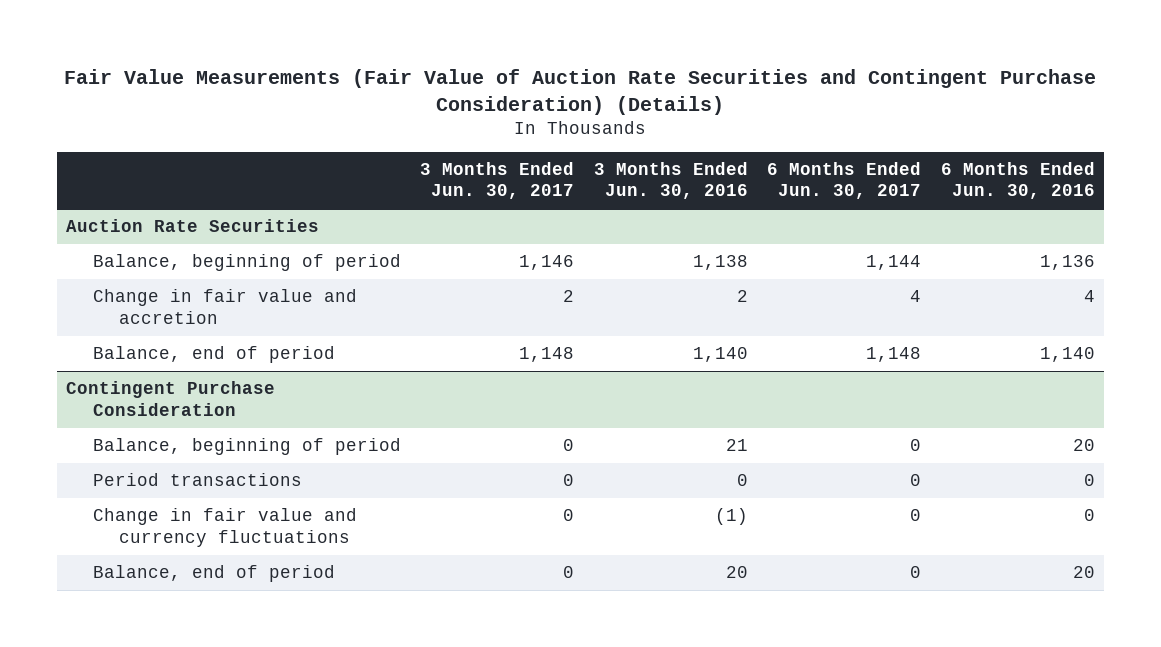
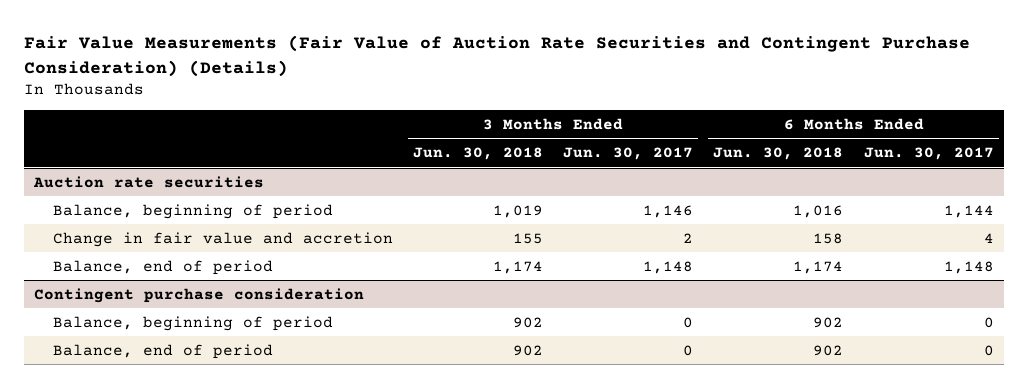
[593,161,748,200] 3 Months Ended Jun. 30, 2016 -> none
[940,161,1095,200] 6 Months Ended Jun. 30, 2016 -> none
none -> [413,147,544,161] Jun. 30, 2018
none -> [713,147,844,161] Jun. 30, 2018
[66,219,320,233] Auction Rate Securities -> [32,175,264,188] Auction rate securities
[66,381,276,416] Contingent Purchase Consideration -> [33,287,364,303] Contingent purchase consideration
[92,473,302,487] Period transactions -> none
[92,508,357,547] Change in fair value and currency fluctuations -> none

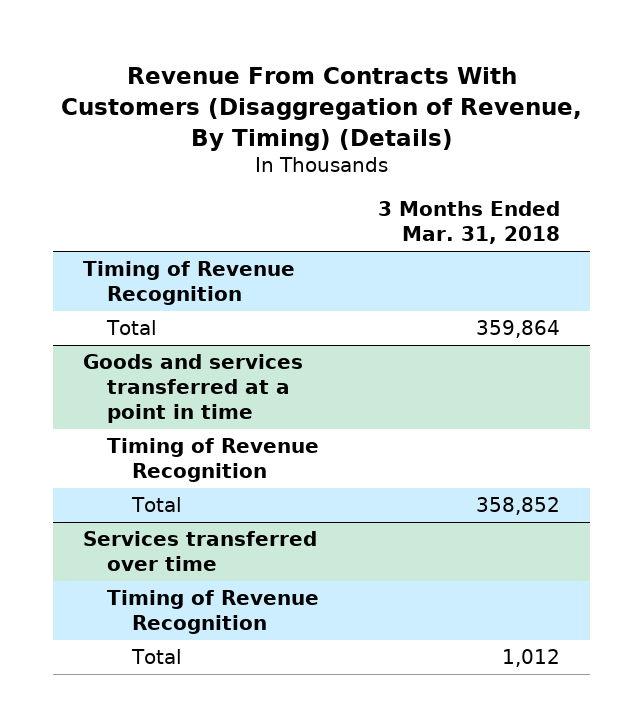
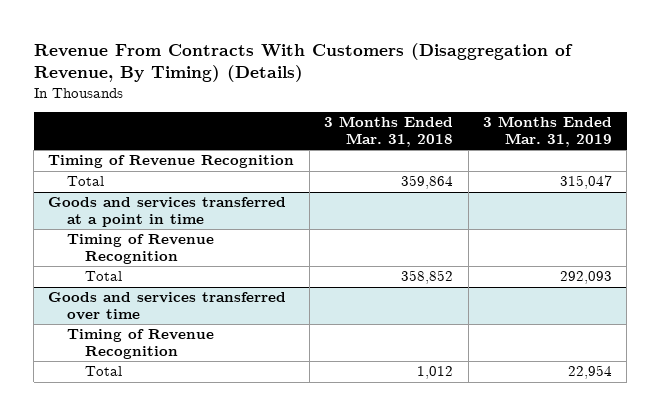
none -> [483,116,613,147] 3 Months Ended Mar. 31, 2019
[82,531,317,572] Services transferred over time -> [48,292,287,320] Goods and services transferred over time

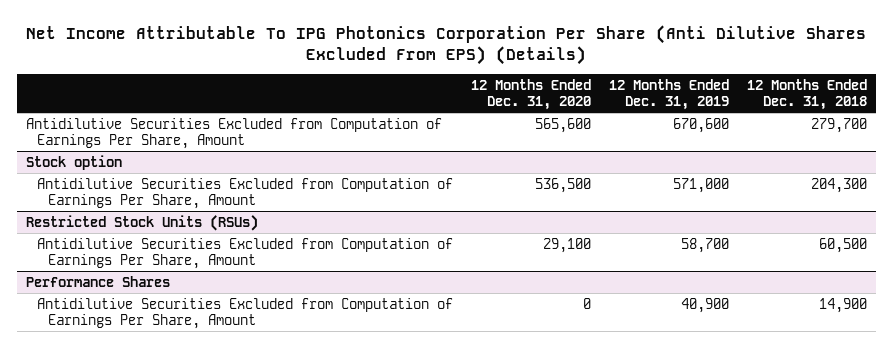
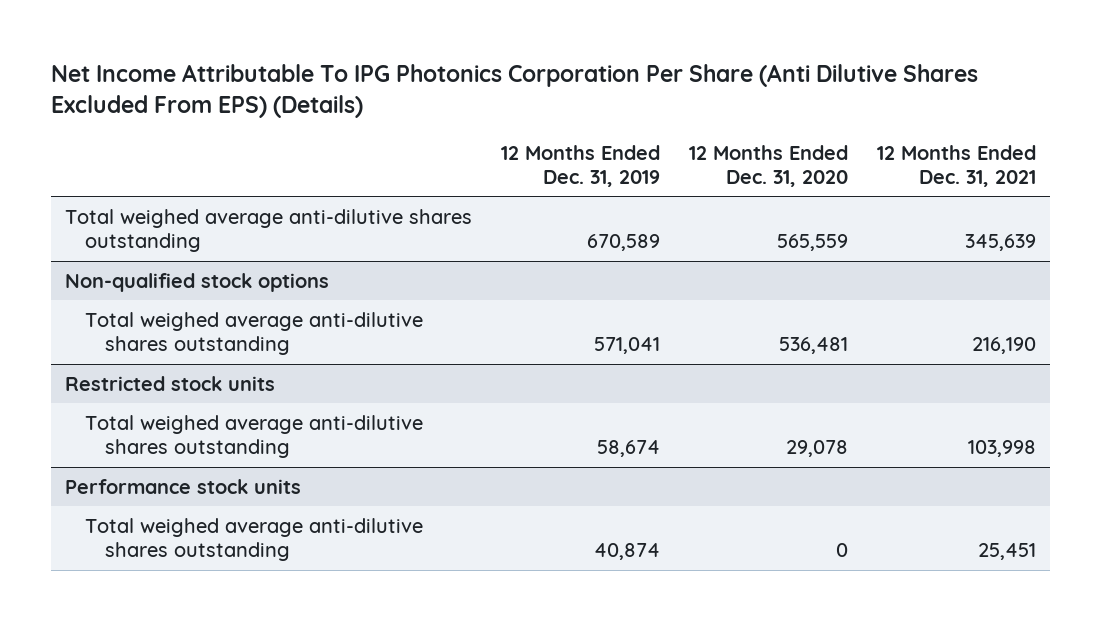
[746,78,867,111] 12 Months Ended Dec. 31, 2018 -> none
none -> [876,144,1036,187] 12 Months Ended Dec. 31, 2021
[26,117,443,150] Antidilutive Securities Excluded from Computation of Earnings Per Share, Amount -> none
[36,177,453,210] Antidilutive Securities Excluded from Computation of Earnings Per Share, Amount -> none
[36,237,453,270] Antidilutive Securities Excluded from Computation of Earnings Per Share, Amount -> none
[36,297,453,330] Antidilutive Securities Excluded from Computation of Earnings Per Share, Amount -> none
none -> [65,208,473,253] Total weighed average anti-dilutive shares outstanding
[26,154,123,170] Stock option -> [65,272,330,292] Non-qualified stock options
none -> [85,311,424,356] Total weighed average anti-dilutive shares outstanding
[26,214,259,231] Restricted Stock Units (RSUs) -> [65,375,276,391] Restricted stock units
none -> [85,414,424,459] Total weighed average anti-dilutive shares outstanding
[26,275,171,287] Performance Shares -> [65,478,302,494] Performance stock units
none -> [85,517,424,562] Total weighed average anti-dilutive shares outstanding

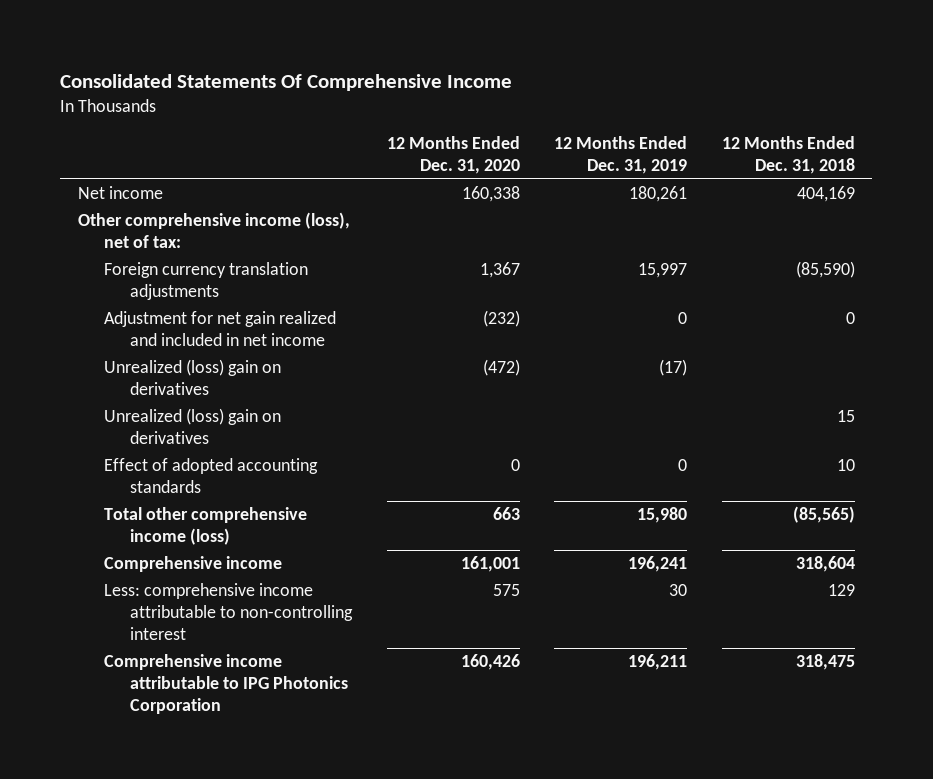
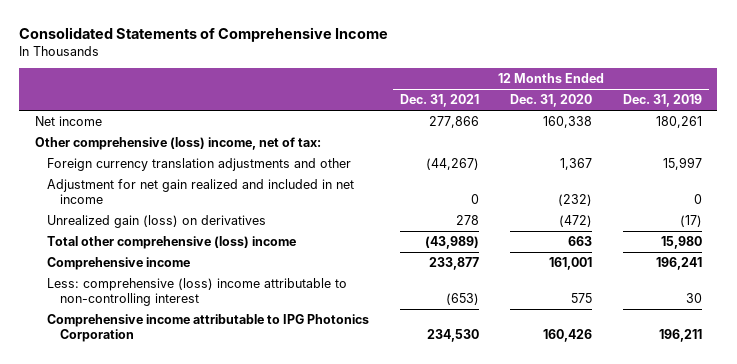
[60,74,513,92] Consolidated Statements Of Comprehensive Income -> [19,26,389,42] Consolidated Statements of Comprehensive Income
[721,135,855,175] 12 Months Ended Dec. 31, 2018 -> none
none -> [400,94,480,108] Dec. 31, 2021
[77,212,350,249] Other comprehensive income (loss), net of tax: -> [34,137,321,151] Other comprehensive (loss) income, net of tax:
[103,262,308,301] Foreign currency translation adjustments -> [47,158,352,172] Foreign currency translation adjustments and other
[103,408,281,445] Unrealized (loss) gain on derivatives -> none
[103,458,318,494] Effect of adopted accounting standards -> none
[103,359,281,396] Unrealized (loss) gain on derivatives -> [47,215,267,229] Unrealized gain (loss) on derivatives
[103,507,307,546] Total other comprehensive income (loss) -> [47,236,297,250] Total other comprehensive (loss) income
[103,583,354,641] Less: comprehensive income attributable to non-controlling interest -> [47,278,348,306] Less: comprehensive (loss) income attributable to non-controlling interest

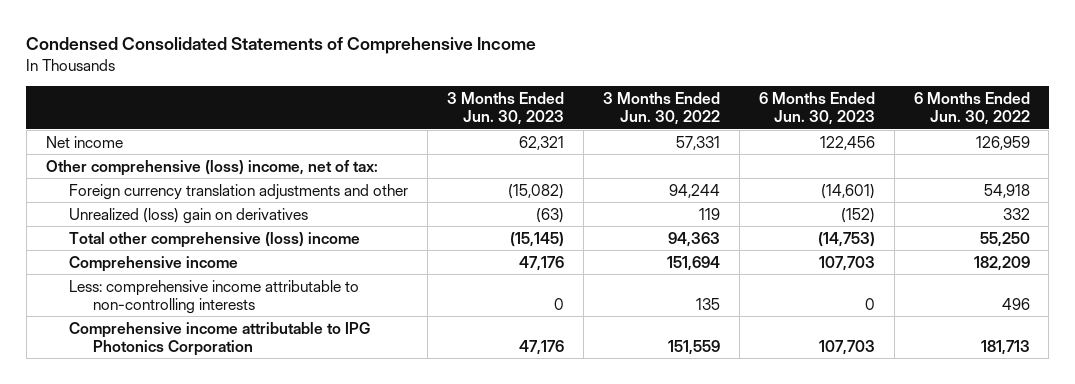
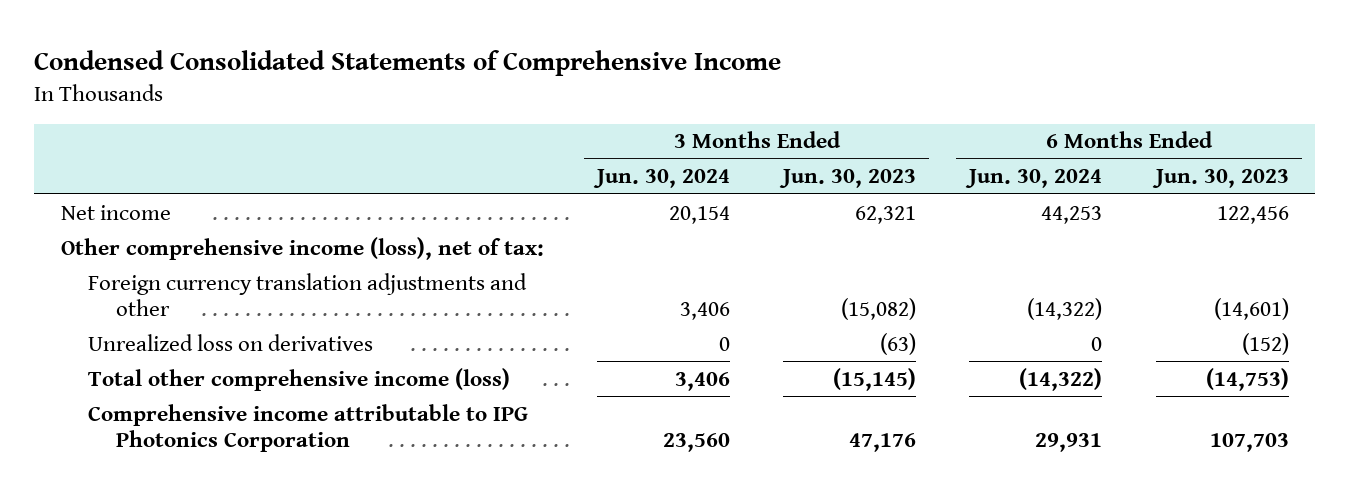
[602,91,720,126] 3 Months Ended Jun. 30, 2022 -> none
[913,91,1030,126] 6 Months Ended Jun. 30, 2022 -> none
none -> [592,169,730,189] Jun. 30, 2024
none -> [965,169,1103,189] Jun. 30, 2024
[45,159,378,176] Other comprehensive (loss) income, net of tax: -> [60,236,544,260] Other comprehensive income (loss), net of tax:
[69,255,239,272] Comprehensive income -> none
[69,279,360,314] Less: comprehensive income attributable to non-controlling interests -> none
[69,207,309,224] Unrealized (loss) gain on derivatives -> [88,333,374,351] Unrealized loss on derivatives
[69,231,361,248] Total other comprehensive (loss) income -> [88,367,511,391] Total other comprehensive income (loss)

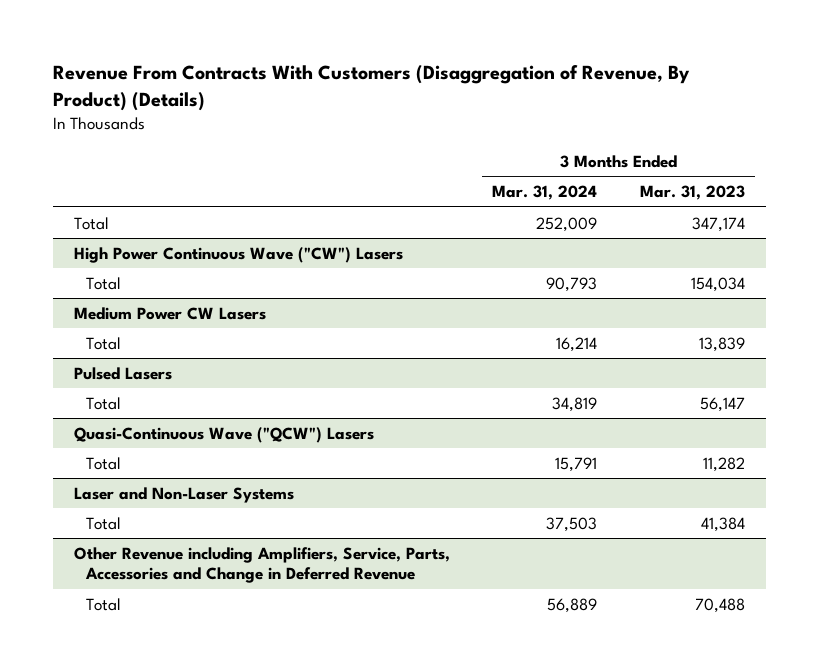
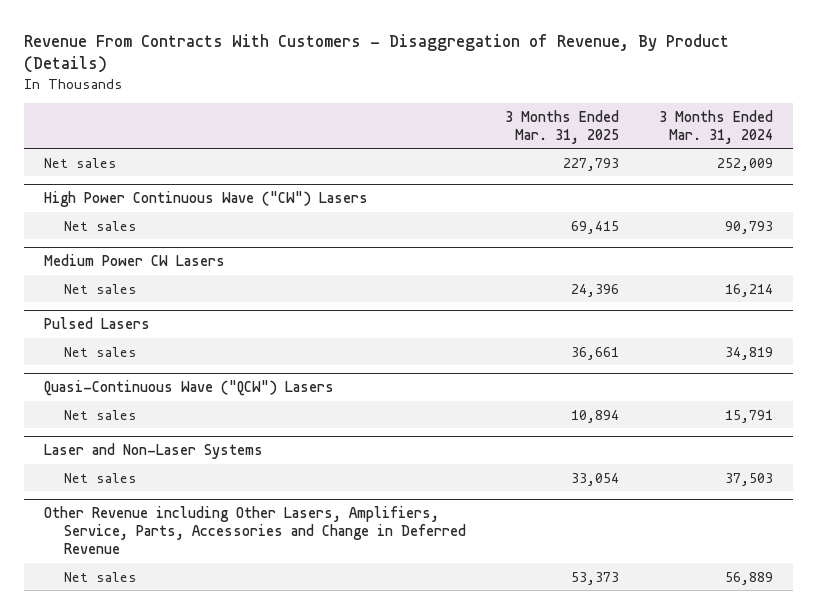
[52,65,690,112] Revenue From Contracts With Customers (Disaggregation of Revenue, By Product) (Details) -> [24,33,730,74] Revenue From Contracts With Customers - Disaggregation of Revenue, By Product (Details)
[639,185,745,201] Mar. 31, 2023 -> none
none -> [505,109,620,144] 3 Months Ended Mar. 31, 2025
[73,216,109,230] Total -> [44,157,118,168] Net sales
[86,276,122,290] Total -> [63,220,137,231] Net sales
[86,336,122,350] Total -> [63,283,137,294] Net sales
[86,396,122,410] Total -> [63,346,137,357] Net sales
[86,456,122,470] Total -> [63,409,137,420] Net sales
[86,516,122,530] Total -> [63,472,137,483] Net sales
[73,546,450,584] Other Revenue including Amplifiers, Service, Parts, Accessories and Change in Deferred Revenue -> [44,506,466,555] Other Revenue including Other Lasers, Amplifiers, Service, Parts, Accessories and Change in Deferred Revenue
[86,597,122,611] Total -> [63,571,137,582] Net sales

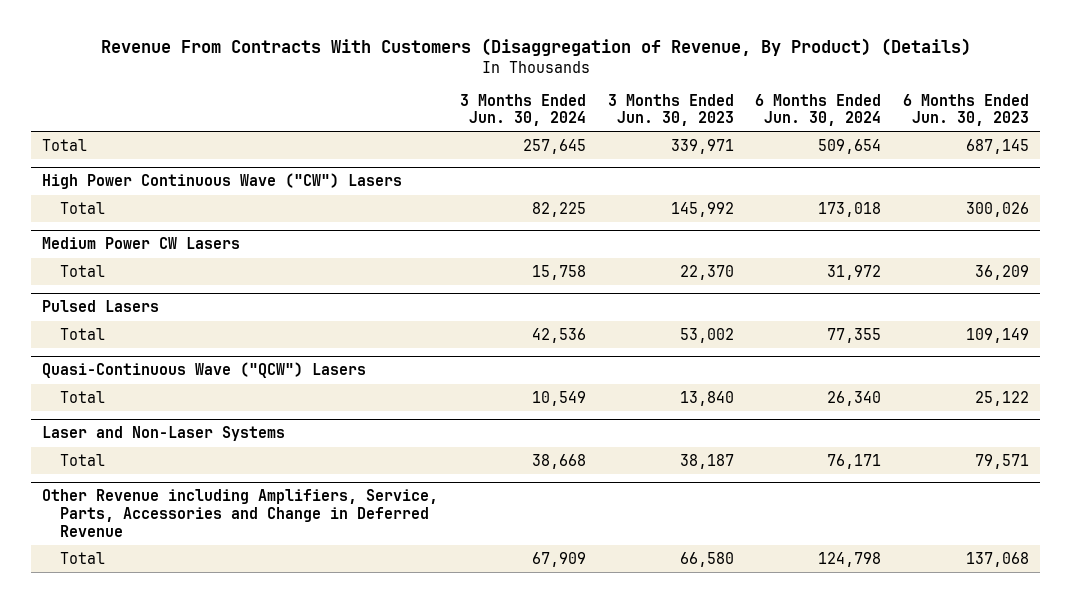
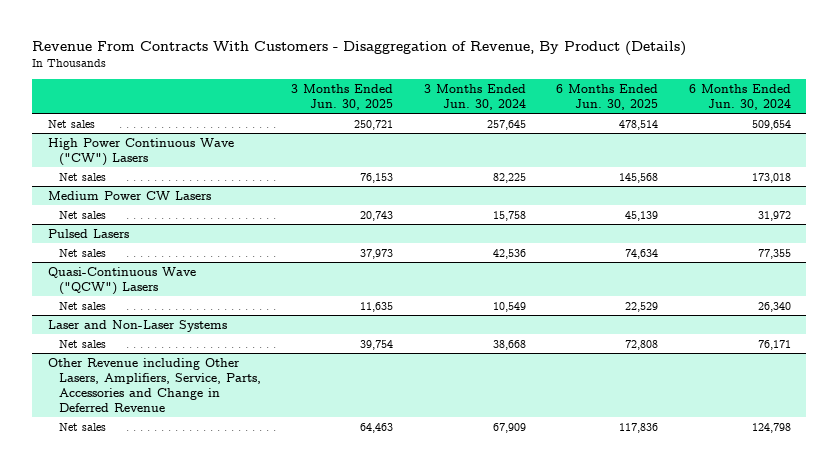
[100,38,971,57] Revenue From Contracts With Customers (Disaggregation of Revenue, By Product) (Details) -> [32,41,687,57] Revenue From Contracts With Customers - Disaggregation of Revenue, By Product (Details)
[607,93,734,127] 3 Months Ended Jun. 30, 2023 -> none
[903,93,1030,127] 6 Months Ended Jun. 30, 2023 -> none
none -> [291,83,394,110] 3 Months Ended Jun. 30, 2025
none -> [556,83,659,110] 6 Months Ended Jun. 30, 2025
[42,138,88,151] Total -> [47,119,95,128] Net sales
[59,201,105,214] Total -> [58,172,106,181] Net sales
[59,264,105,277] Total -> [58,210,106,219] Net sales
[59,327,105,340] Total -> [58,248,106,257] Net sales
[59,390,105,403] Total -> [58,301,106,310] Net sales
[59,453,105,466] Total -> [58,339,106,348] Net sales
[42,489,439,537] Other Revenue including Amplifiers, Service, Parts, Accessories and Change in Deferred Revenue -> [47,357,261,412] Other Revenue including Other Lasers, Amplifiers, Service, Parts, Accessories and Change in Deferred Revenue
[59,551,105,564] Total -> [58,422,106,431] Net sales

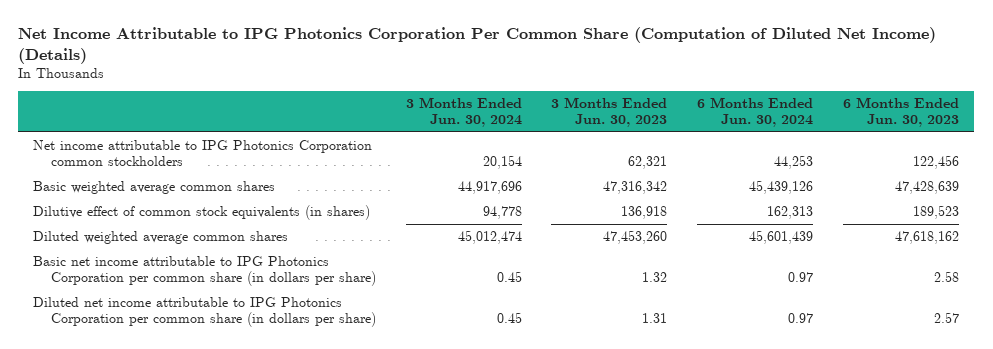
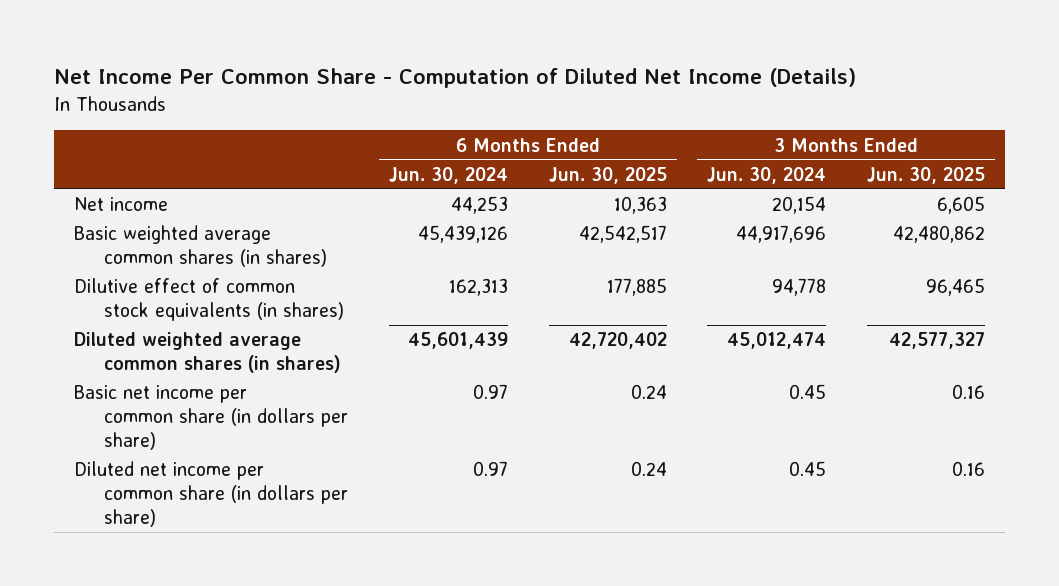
[18,27,937,64] Net Income Attributable to IPG Photonics Corporation Per Common Share (Computation of Diluted Net Income) (Details) -> [53,68,856,89] Net Income Per Common Share - Computation of Diluted Net Income (Details)
[551,96,668,127] 3 Months Ended Jun. 30, 2023 -> none
[843,96,960,127] 6 Months Ended Jun. 30, 2023 -> none
none -> [548,166,667,184] Jun. 30, 2025
none -> [866,166,985,184] Jun. 30, 2025
[33,139,373,166] Net income attributable to IPG Photonics Corporation common stockholders -> [73,197,168,212] Net income
[33,180,276,194] Basic weighted average common shares -> [73,225,328,268] Basic weighted average common shares (in shares)
[33,230,289,244] Diluted weighted average common shares -> [73,332,342,374] Diluted weighted average common shares (in shares)
[33,255,376,286] Basic net income attributable to IPG Photonics Corporation per common share (in dollars per share) -> [73,385,349,451] Basic net income per common share (in dollars per share)
[33,296,376,327] Diluted net income attributable to IPG Photonics Corporation per common share (in dollars per share) -> [73,461,349,528] Diluted net income per common share (in dollars per share)

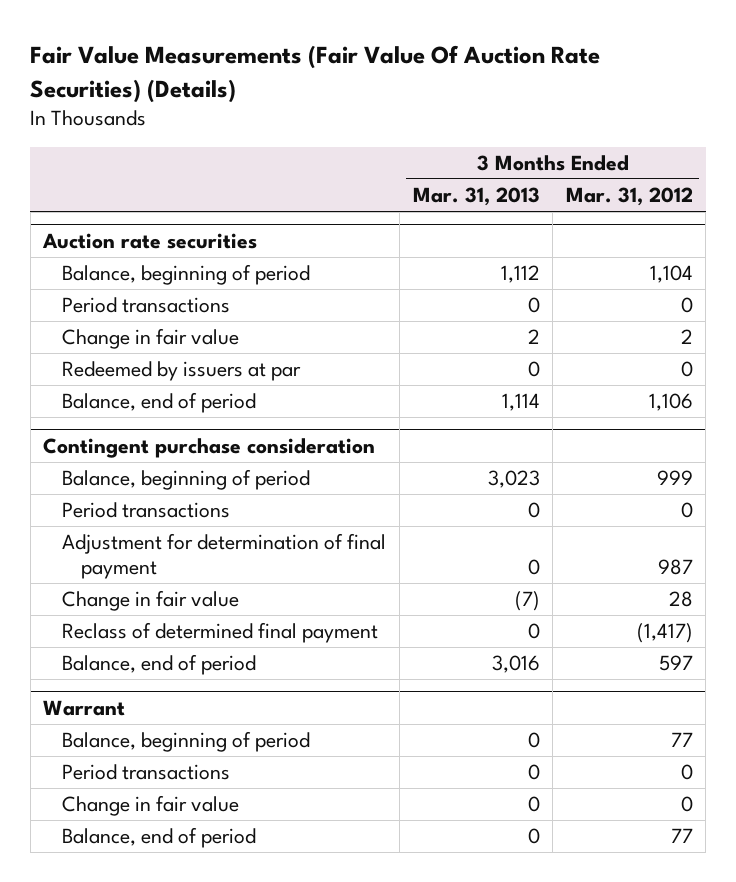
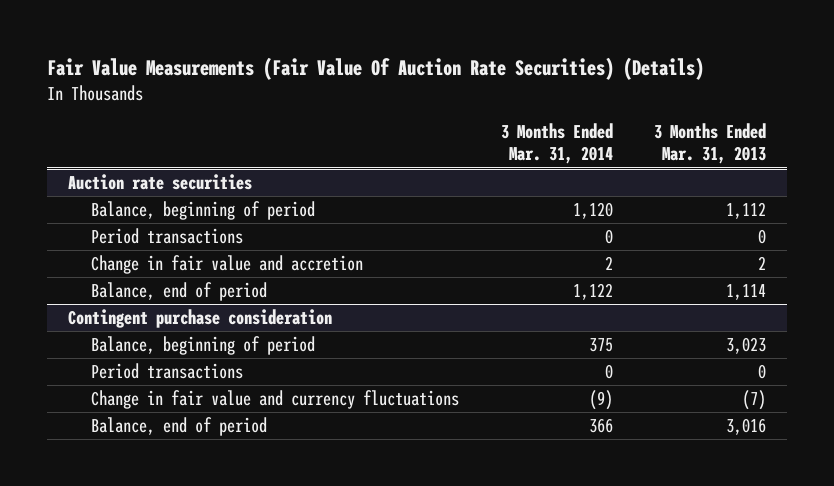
[565,187,693,207] Mar. 31, 2012 -> none
none -> [500,123,613,165] 3 Months Ended Mar. 31, 2014
[62,361,302,382] Redeemed by issuers at par -> none
[62,328,240,350] Change in fair value -> [91,254,364,274] Change in fair value and accretion
[62,533,387,580] Adjustment for determination of final payment -> none
[62,622,379,644] Reclass of determined final payment -> none
[62,590,240,612] Change in fair value -> [91,389,460,409] Change in fair value and currency fluctuations
[43,699,126,716] Warrant -> none
[62,731,311,753] Balance, beginning of period -> none
[62,764,231,781] Period transactions -> none
[62,795,240,817] Change in fair value -> none
[62,827,257,849] Balance, end of period -> none

